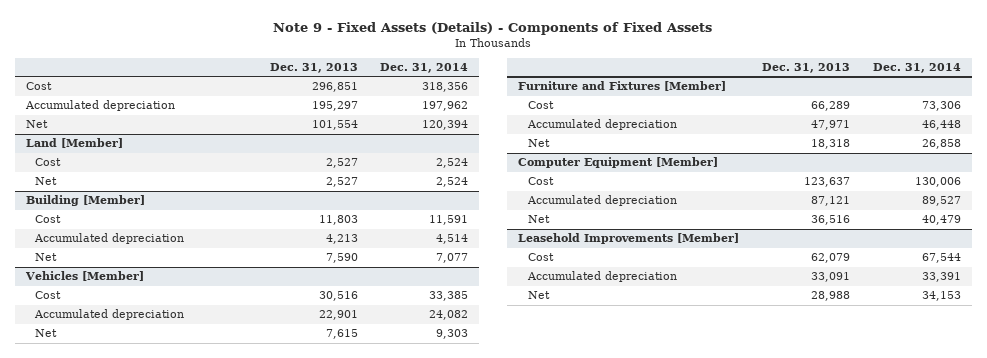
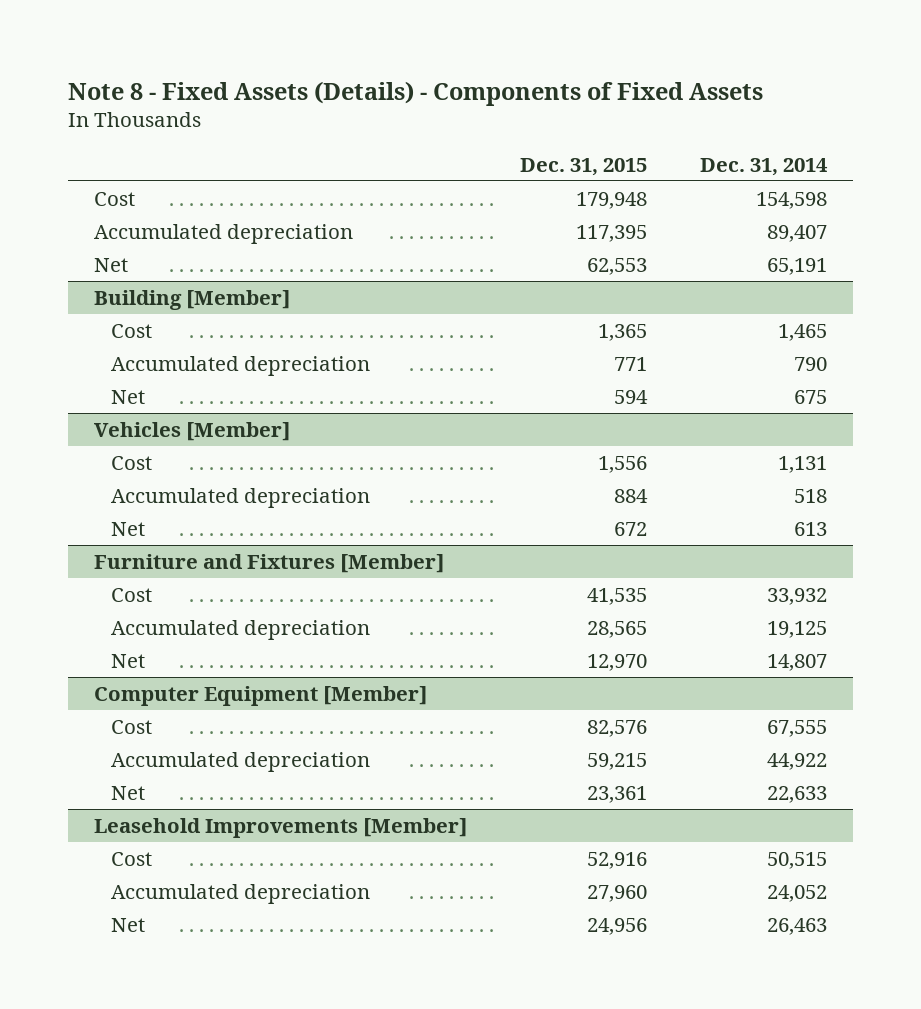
[273,21,713,35] Note 9 - Fixed Assets (Details) - Components of Fixed Assets -> [67,80,763,106] Note 8 - Fixed Assets (Details) - Components of Fixed Assets
[269,63,358,74] Dec. 31, 2013 -> none
none -> [519,157,647,176] Dec. 31, 2015
[25,138,123,149] Land [Member] -> none
[35,158,62,167] Cost -> none
[35,177,58,186] Net -> none
[422,82,469,93] 318,356 -> [755,191,827,209] 154,598
[422,101,469,112] 197,962 -> [766,224,827,242] 89,407
[422,120,469,131] 120,394 -> [766,257,827,275] 65,191
[429,215,469,226] 11,591 -> [777,323,827,341] 1,465
[436,234,469,245] 4,514 -> [793,356,827,371] 790
[436,253,469,264] 7,077 -> [793,389,827,404] 675
[429,291,469,302] 33,385 -> [777,455,827,473] 1,131
[429,310,469,321] 24,082 -> [793,488,827,503] 518
[436,329,469,340] 9,303 -> [793,521,827,536] 613
[921,101,961,112] 73,306 -> [766,587,827,605] 33,932
[921,120,961,131] 46,448 -> [766,620,827,638] 19,125
[921,139,961,150] 26,858 -> [766,653,827,671] 14,807
[914,177,961,188] 130,006 -> [766,719,827,737] 67,555
[921,196,961,207] 89,527 -> [766,752,827,770] 44,922
[921,215,961,226] 40,479 -> [766,785,827,803] 22,633
[921,253,961,264] 67,544 -> [766,851,827,869] 50,515
[921,272,961,283] 33,391 -> [766,884,827,902] 24,052
[921,291,961,302] 34,153 -> [766,917,827,935] 26,463

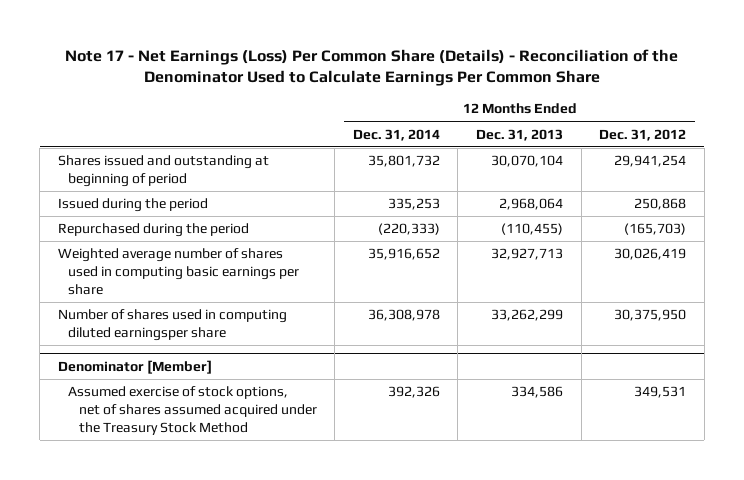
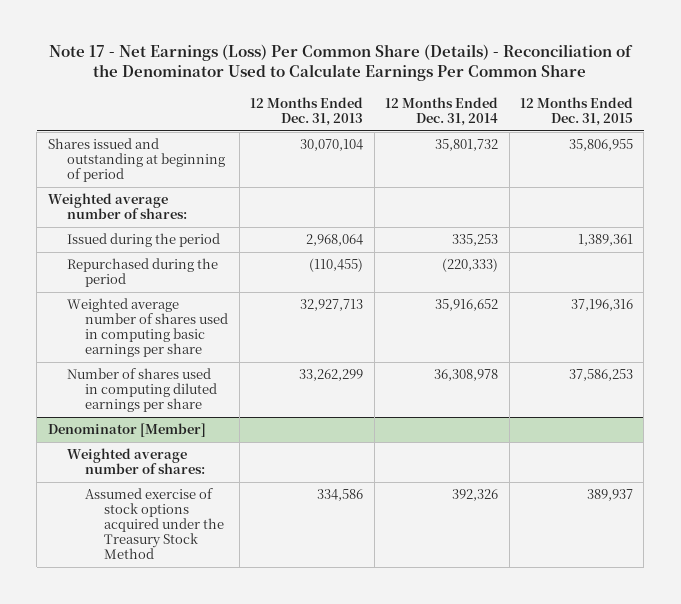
[599,128,687,141] Dec. 31, 2012 -> none
none -> [519,96,633,126] 12 Months Ended Dec. 31, 2015
none -> [47,193,187,220] Weighted average number of shares:
[57,309,287,341] Number of shares used in computing diluted earningsper share -> [66,368,218,413] Number of shares used in computing diluted earnings per share
none -> [66,448,206,475] Weighted average number of shares:
[68,386,317,435] Assumed exercise of stock options, net of shares assumed acquired under the Treasury Stock Method -> [85,488,225,560] Assumed exercise of stock options acquired under the Treasury Stock Method

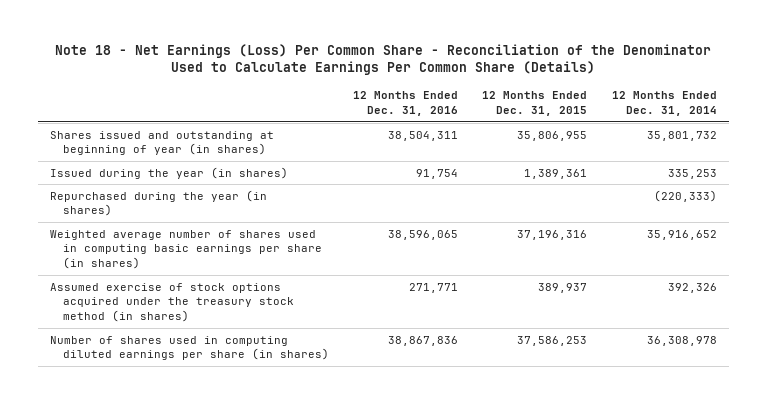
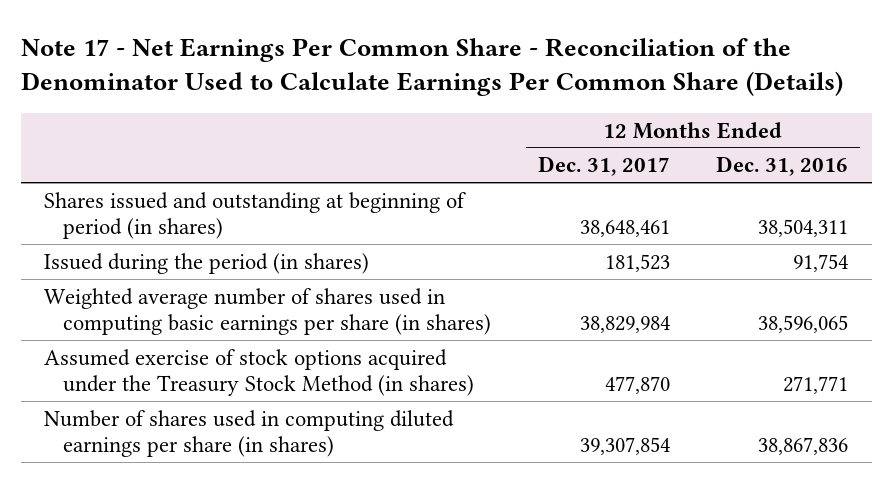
[55,44,712,76] Note 18 - Net Earnings (Loss) Per Common Share - Reconciliation of the Denominator Used to Calculate Earnings Per Common Share (Details) -> [20,37,843,97] Note 17 - Net Earnings Per Common Share - Reconciliation of the Denominator Used to Calculate Earnings Per Common Share (Details)
[482,91,588,116] 12 Months Ended Dec. 31, 2015 -> none
[611,91,717,116] 12 Months Ended Dec. 31, 2014 -> none
none -> [537,156,670,177] Dec. 31, 2017
[49,189,267,217] Repurchased during the year (in shares) -> none
[49,130,274,156] Shares issued and outstanding at beginning of year (in shares) -> [44,191,467,239] Shares issued and outstanding at beginning of period (in shares)
[49,166,288,179] Issued during the year (in shares) -> [44,252,370,274] Issued during the period (in shares)
[49,282,295,322] Assumed exercise of stock options acquired under the treasury stock method (in shares) -> [44,348,474,396] Assumed exercise of stock options acquired under the Treasury Stock Method (in shares)

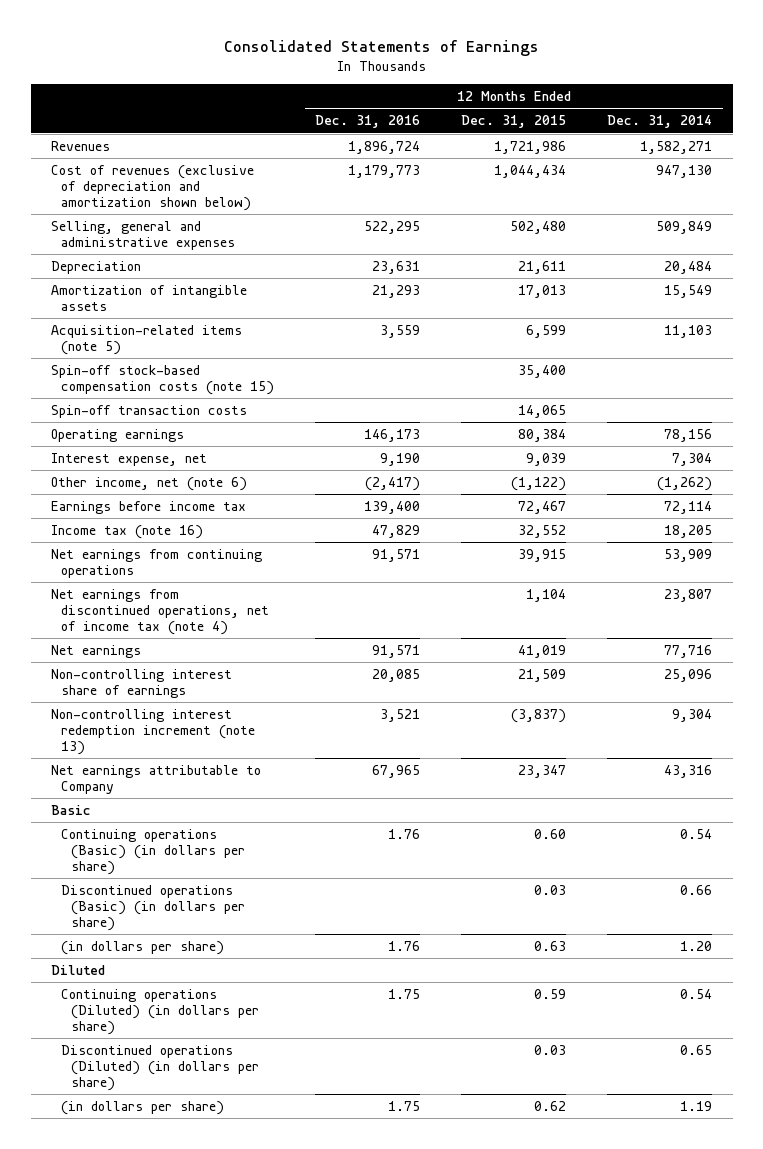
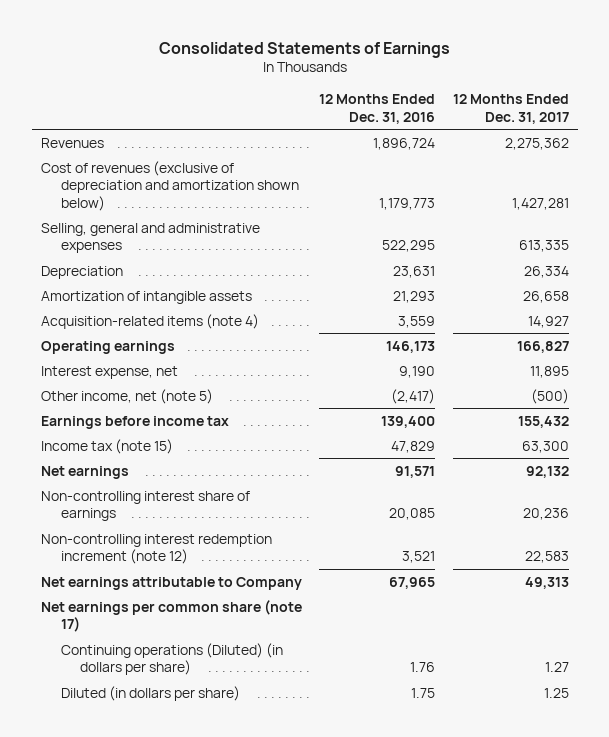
[461,115,567,129] Dec. 31, 2015 -> none
[607,115,713,129] Dec. 31, 2014 -> none
none -> [452,93,569,124] 12 Months Ended Dec. 31, 2017
[51,364,274,395] Spin-off stock-based compensation costs (note 15) -> none
[51,404,248,418] Spin-off transaction costs -> none
[51,324,243,355] Acquisition-related items (note 5) -> [40,313,259,329] Acquisition-related items (note 4)
[51,476,248,491] Other income, net (note 6) -> [40,388,213,404] Other income, net (note 5)
[51,548,263,578] Net earnings from continuing operations -> none
[51,588,269,635] Net earnings from discontinued operations, net of income tax (note 4) -> none
[51,524,204,539] Income tax (note 16) -> [40,438,173,454] Income tax (note 15)
[51,708,255,755] Non-controlling interest redemption increment (note 13) -> [40,533,272,565] Non-controlling interest redemption increment (note 12)
[51,804,92,815] Basic -> none
[60,828,245,875] Continuing operations (Basic) (in dollars per share) -> none
[60,884,245,931] Discontinued operations (Basic) (in dollars per share) -> none
[60,940,224,955] (in dollars per share) -> none
[51,964,106,975] Diluted -> none
[60,1044,259,1091] Discontinued operations (Diluted) (in dollars per share) -> none
none -> [40,599,302,633] Net earnings per common share (note 17)
[388,988,421,999] 1.75 -> [410,662,436,673] 1.76
[60,1100,224,1115] (in dollars per share) -> [60,685,240,701] Diluted (in dollars per share)

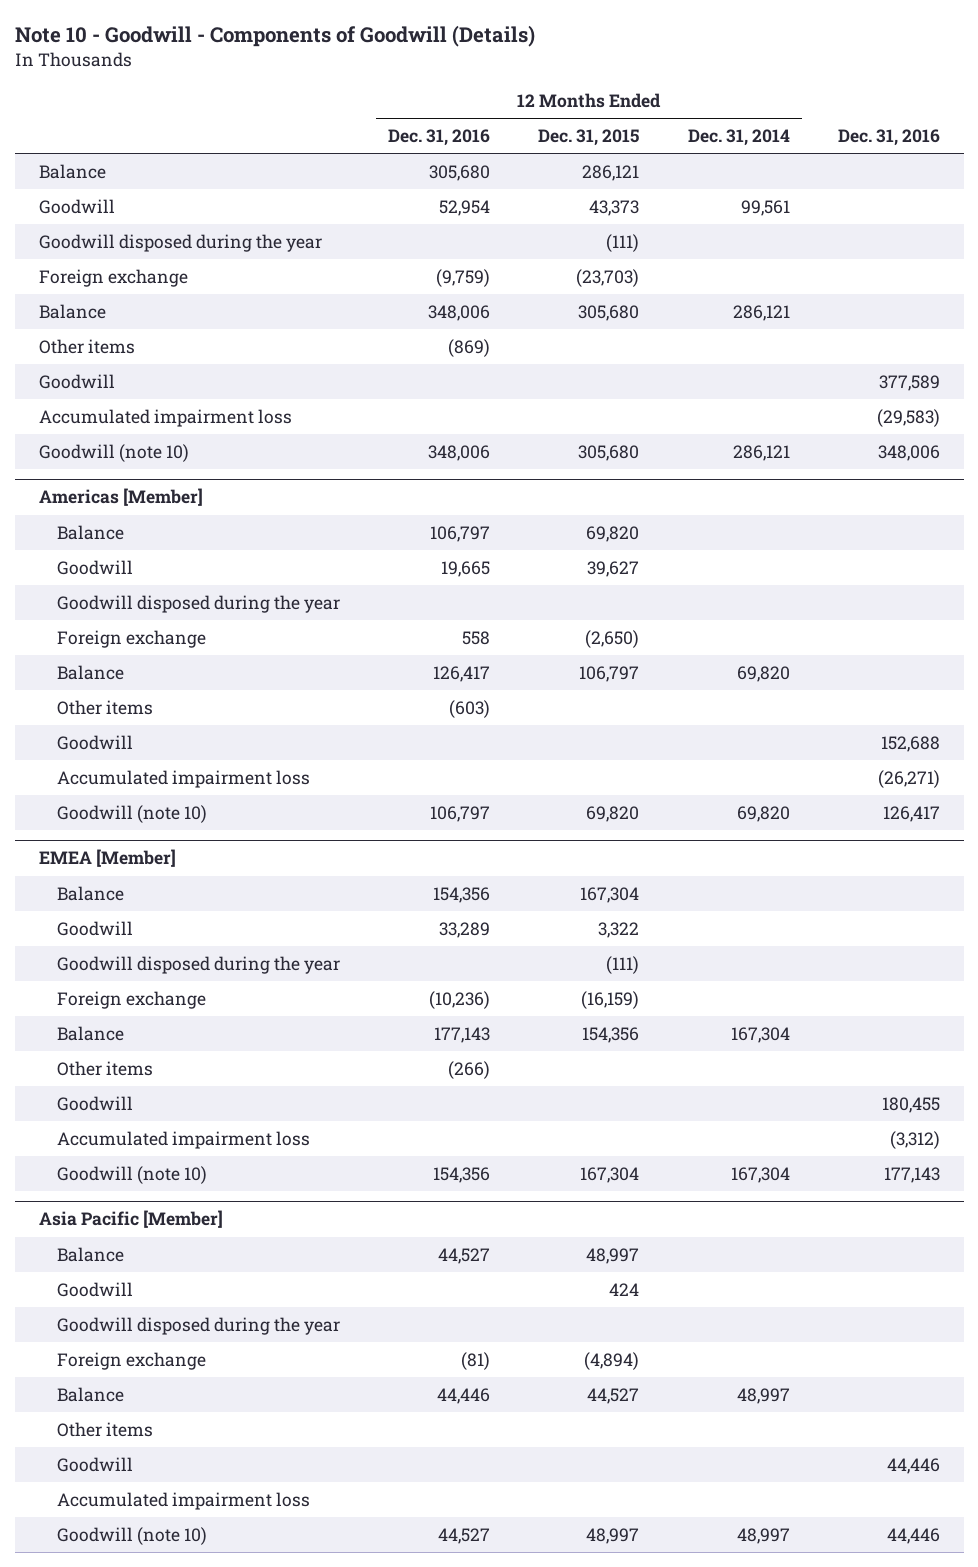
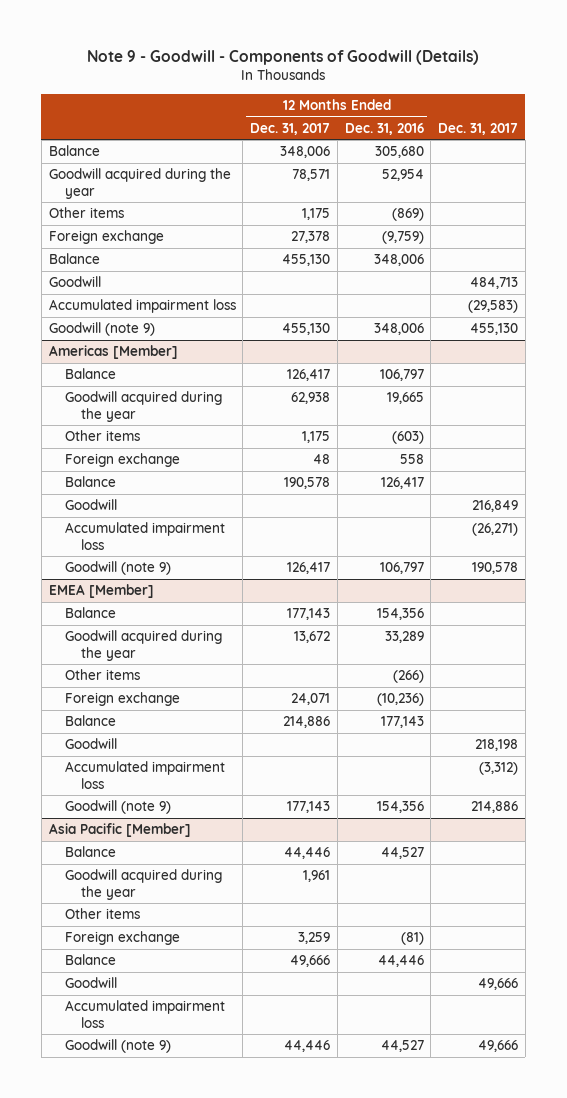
[14,24,535,47] Note 10 - Goodwill - Components of Goodwill (Details) -> [87,50,480,66] Note 9 - Goodwill - Components of Goodwill (Details)
[538,129,640,147] Dec. 31, 2015 -> none
[687,129,790,147] Dec. 31, 2014 -> none
[837,129,940,147] Dec. 31, 2016 -> none
none -> [250,122,331,135] Dec. 31, 2017
none -> [438,122,519,135] Dec. 31, 2017
[38,233,322,252] Goodwill disposed during the year -> none
[38,198,115,214] Goodwill -> [48,168,231,199] Goodwill acquired during the year
[38,338,135,354] Other items -> [48,207,124,219] Other items
[38,443,189,462] Goodwill (note 10) -> [48,322,155,337] Goodwill (note 9)
[56,594,340,613] Goodwill disposed during the year -> none
[56,559,133,575] Goodwill -> [64,391,222,422] Goodwill acquired during the year
[56,699,153,715] Other items -> [64,430,140,442] Other items
[56,804,207,823] Goodwill (note 10) -> [64,561,171,576] Goodwill (note 9)
[56,955,340,974] Goodwill disposed during the year -> none
[56,920,133,936] Goodwill -> [64,630,222,661] Goodwill acquired during the year
[56,1060,153,1076] Other items -> [64,669,140,681] Other items
[56,1165,207,1184] Goodwill (note 10) -> [64,800,171,815] Goodwill (note 9)
[56,1316,340,1335] Goodwill disposed during the year -> none
[56,1281,133,1297] Goodwill -> [64,869,222,900] Goodwill acquired during the year
[56,1421,153,1437] Other items -> [64,908,140,920] Other items
[56,1526,207,1545] Goodwill (note 10) -> [64,1039,171,1054] Goodwill (note 9)

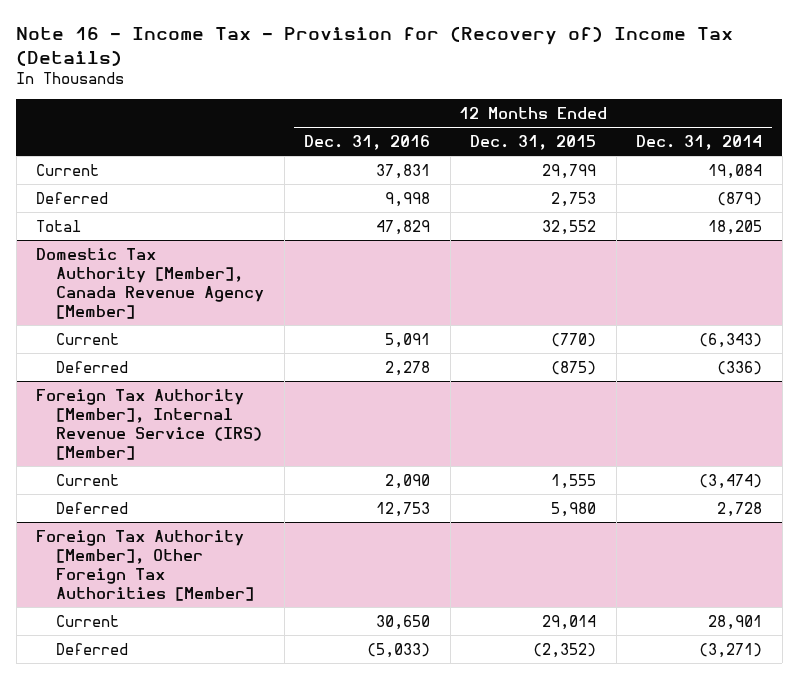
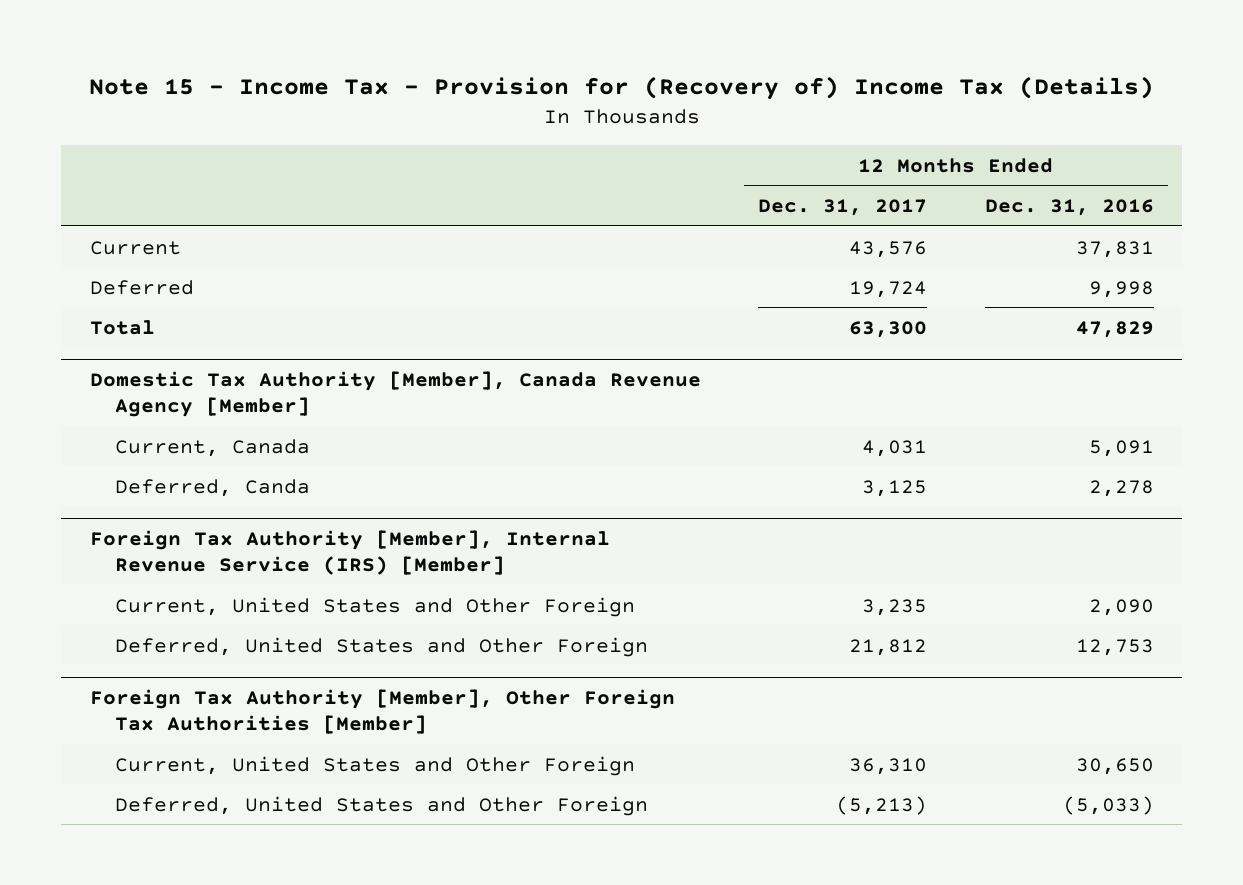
[16,25,734,66] Note 16 - Income Tax - Provision for (Recovery of) Income Tax (Details) -> [88,76,1154,101] Note 15 - Income Tax - Provision for (Recovery of) Income Tax (Details)
[470,134,597,150] Dec. 31, 2015 -> none
[636,134,763,150] Dec. 31, 2014 -> none
none -> [758,199,928,217] Dec. 31, 2017
[56,332,120,345] Current -> [115,438,311,457] Current, Canada
[56,360,129,373] Deferred -> [115,478,311,497] Deferred, Canda
[56,473,120,486] Current -> none
none -> [115,596,636,617] Current, United States and Other Foreign
[56,501,129,514] Deferred -> [115,636,649,657] Deferred, United States and Other Foreign
[56,614,120,627] Current -> [115,755,636,776] Current, United States and Other Foreign
[56,642,129,655] Deferred -> [115,795,649,816] Deferred, United States and Other Foreign

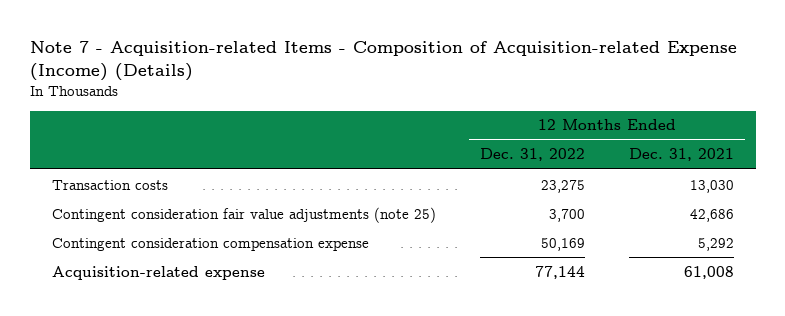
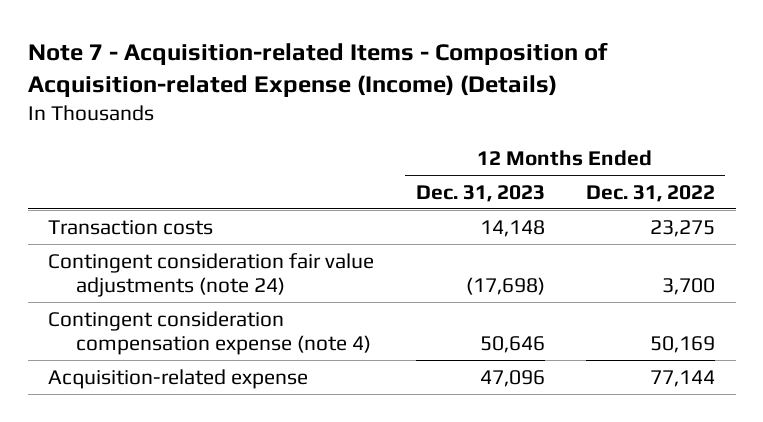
[628,148,734,162] Dec. 31, 2021 -> none
none -> [415,184,545,202] Dec. 31, 2023
[51,206,436,223] Contingent consideration fair value adjustments (note 25) -> [48,252,375,297] Contingent consideration fair value adjustments (note 24)
[51,237,369,251] Contingent consideration compensation expense -> [48,310,372,355] Contingent consideration compensation expense (note 4)

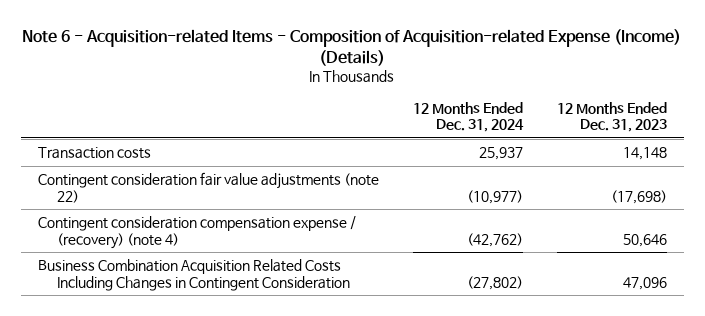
[27,41,608,98] Note 7 - Acquisition-related Items - Composition of Acquisition-related Expense (Income) (Details) -> [22,29,682,66] Note 6 - Acquisition-related Items - Composition of Acquisition-related Expense (Income) (Details)
[586,184,716,202] Dec. 31, 2022 -> none
none -> [412,101,524,133] 12 Months Ended Dec. 31, 2024
[48,252,375,297] Contingent consideration fair value adjustments (note 24) -> [38,172,380,203] Contingent consideration fair value adjustments (note 22)
[48,310,372,355] Contingent consideration compensation expense (note 4) -> [38,216,357,249] Contingent consideration compensation expense / (recovery) (note 4)
[48,368,309,389] Acquisition-related expense -> [38,259,350,291] Business Combination Acquisition Related Costs Including Changes in Contingent Consideration

